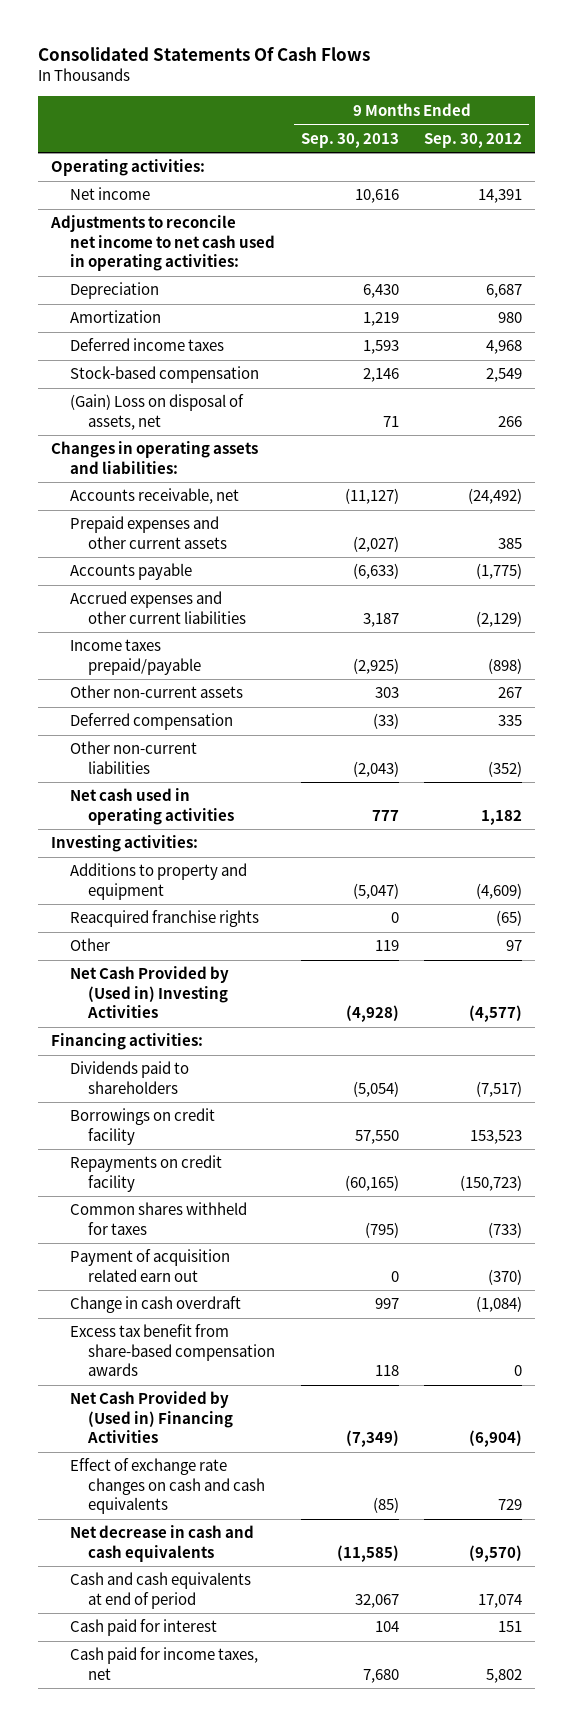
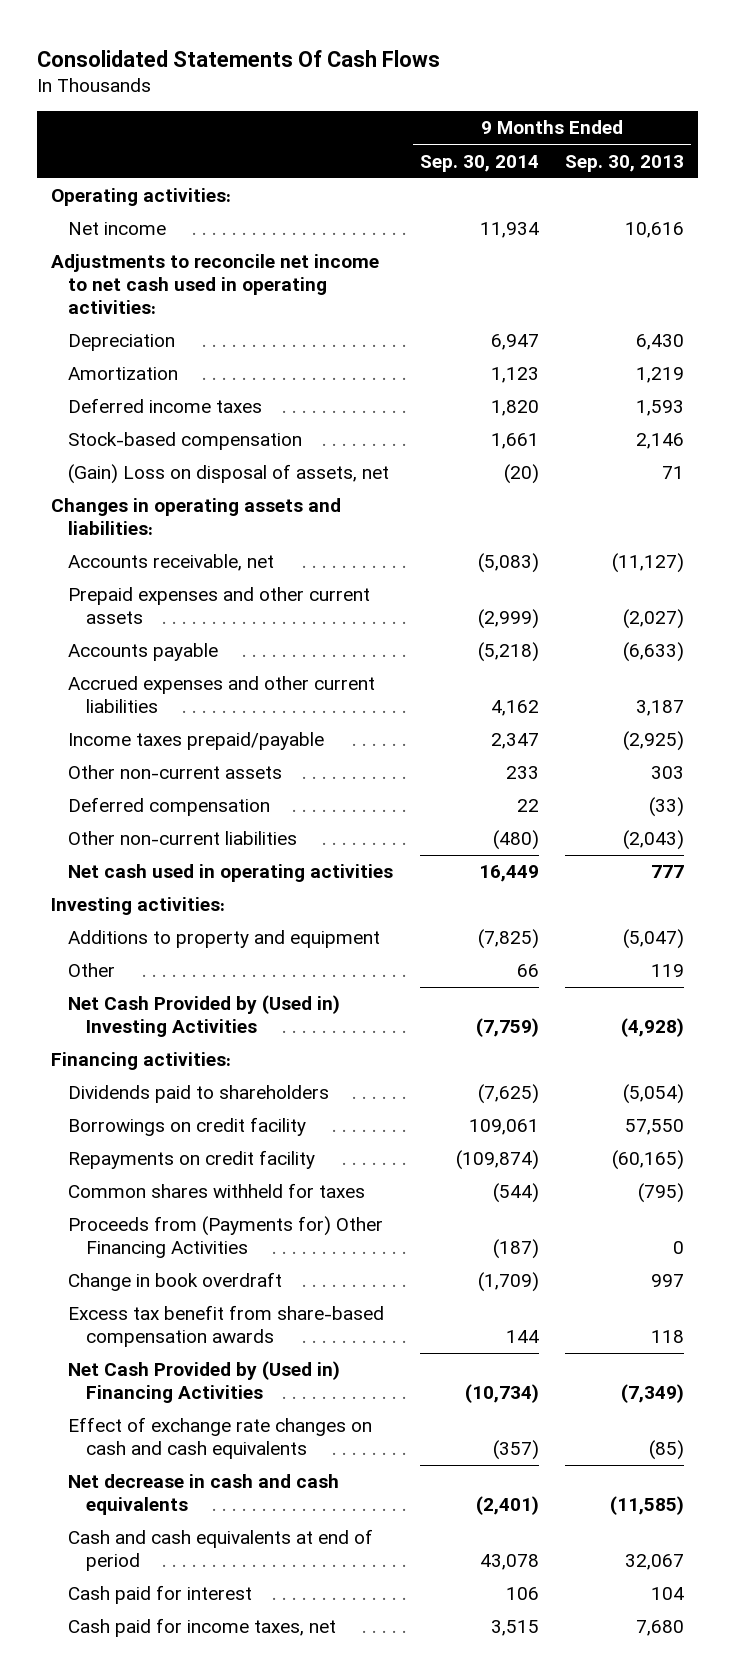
[424,132,523,148] Sep. 30, 2012 -> none
none -> [419,154,539,172] Sep. 30, 2014
[69,910,259,928] Reacquired franchise rights -> none
[69,1249,230,1282] Payment of acquisition related earn out -> [68,1216,384,1259] Proceeds from (Payments for) Other Financing Activities
[69,1296,241,1314] Change in cash overdraft -> [68,1272,283,1292] Change in book overdraft

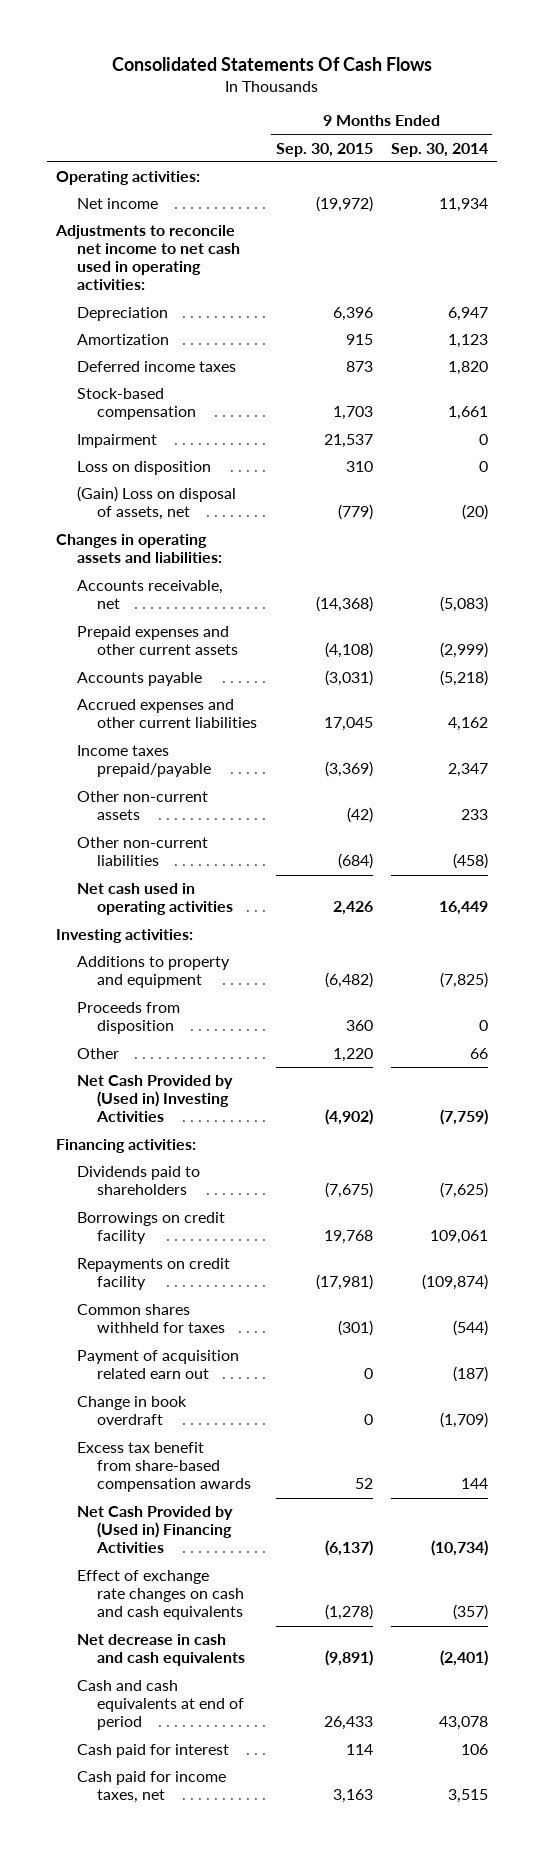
[565,154,685,172] Sep. 30, 2013 -> none
none -> [275,142,373,157] Sep. 30, 2015
none -> [76,434,157,449] Impairment
none -> [76,461,211,476] Loss on disposition
[68,797,271,817] Deferred compensation -> none
[492,830,539,851] (480) -> [452,853,488,870] (458)
none -> [76,1002,180,1035] Proceeds from disposition
[68,1216,384,1259] Proceeds from (Payments for) Other Financing Activities -> [76,1350,239,1380] Payment of acquisition related earn out

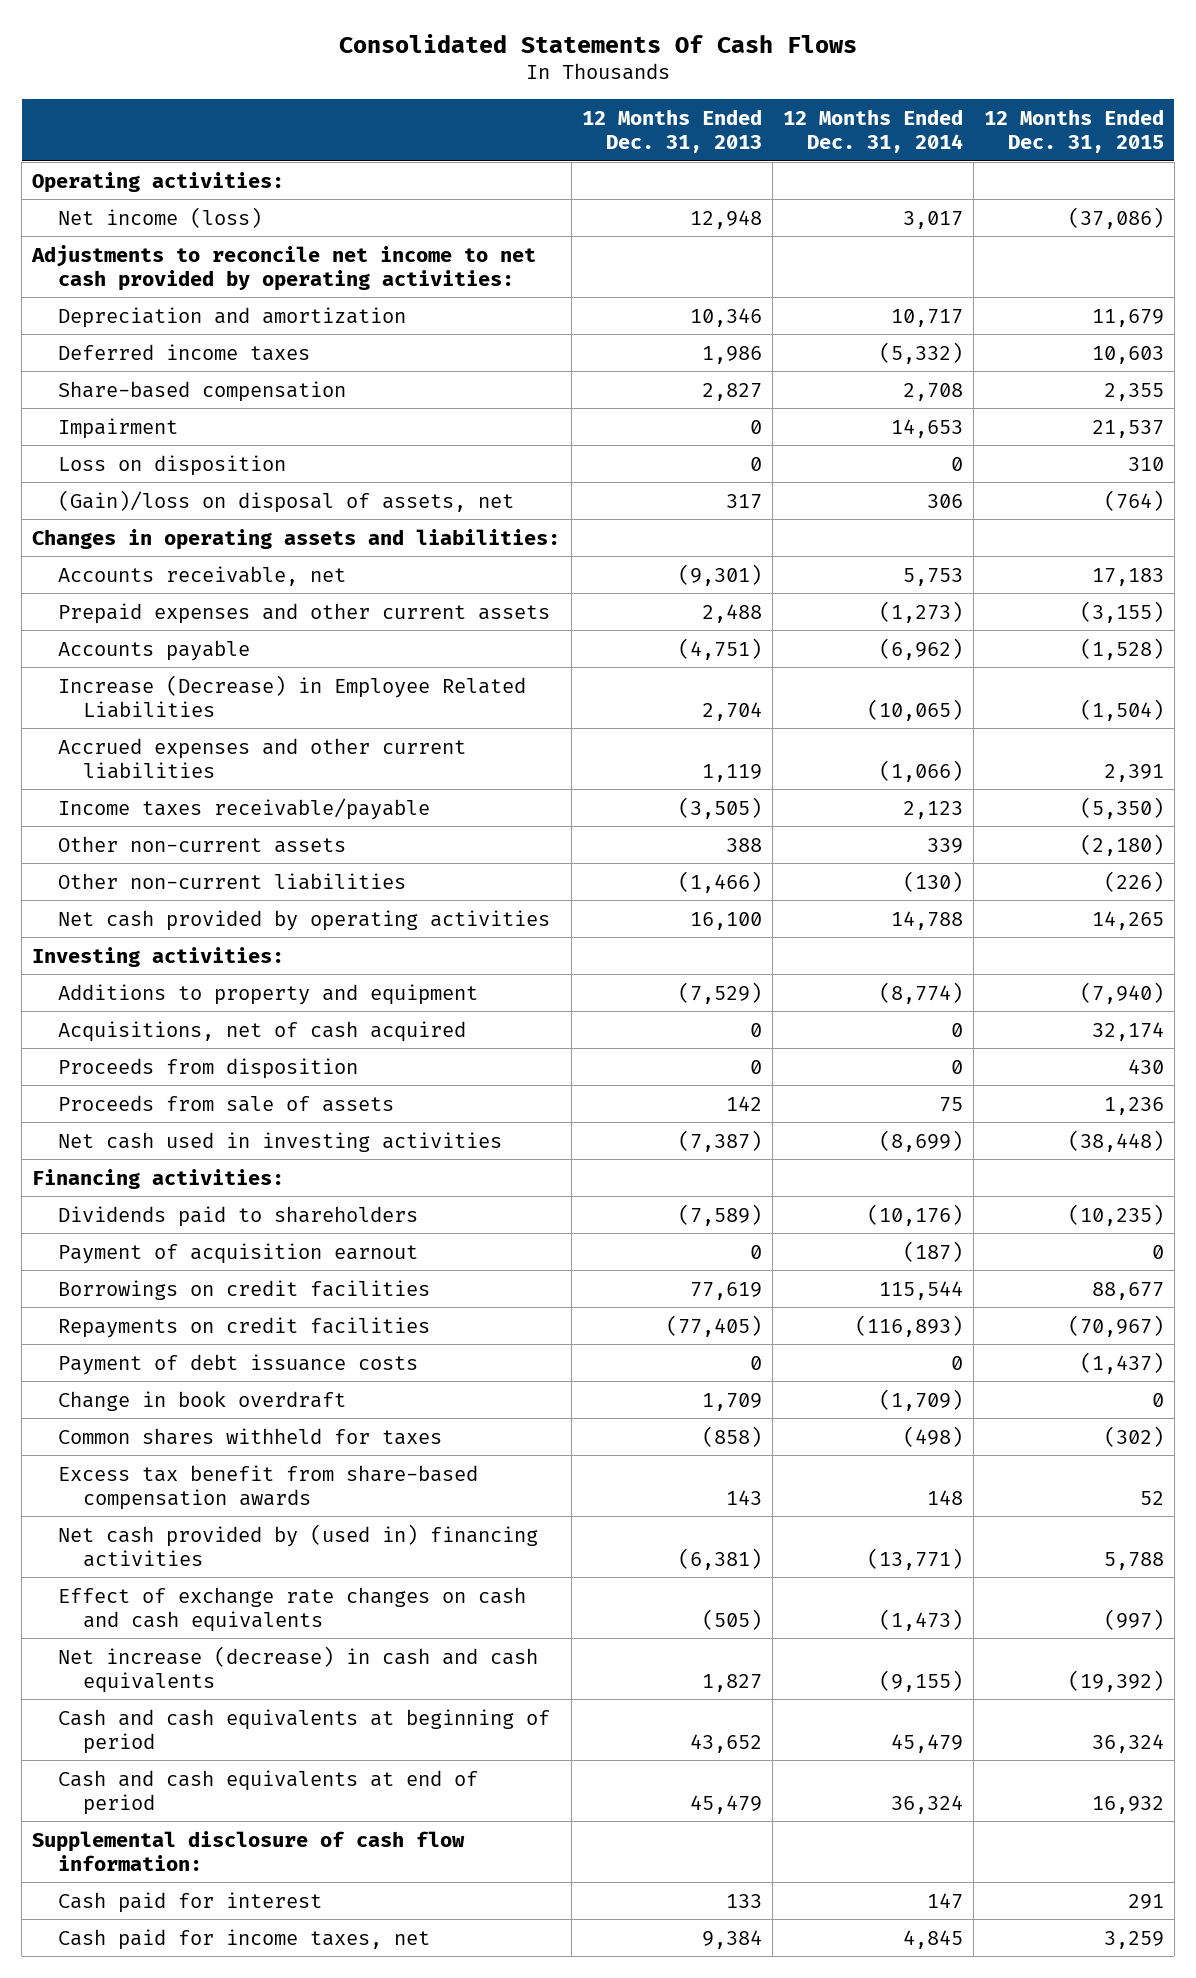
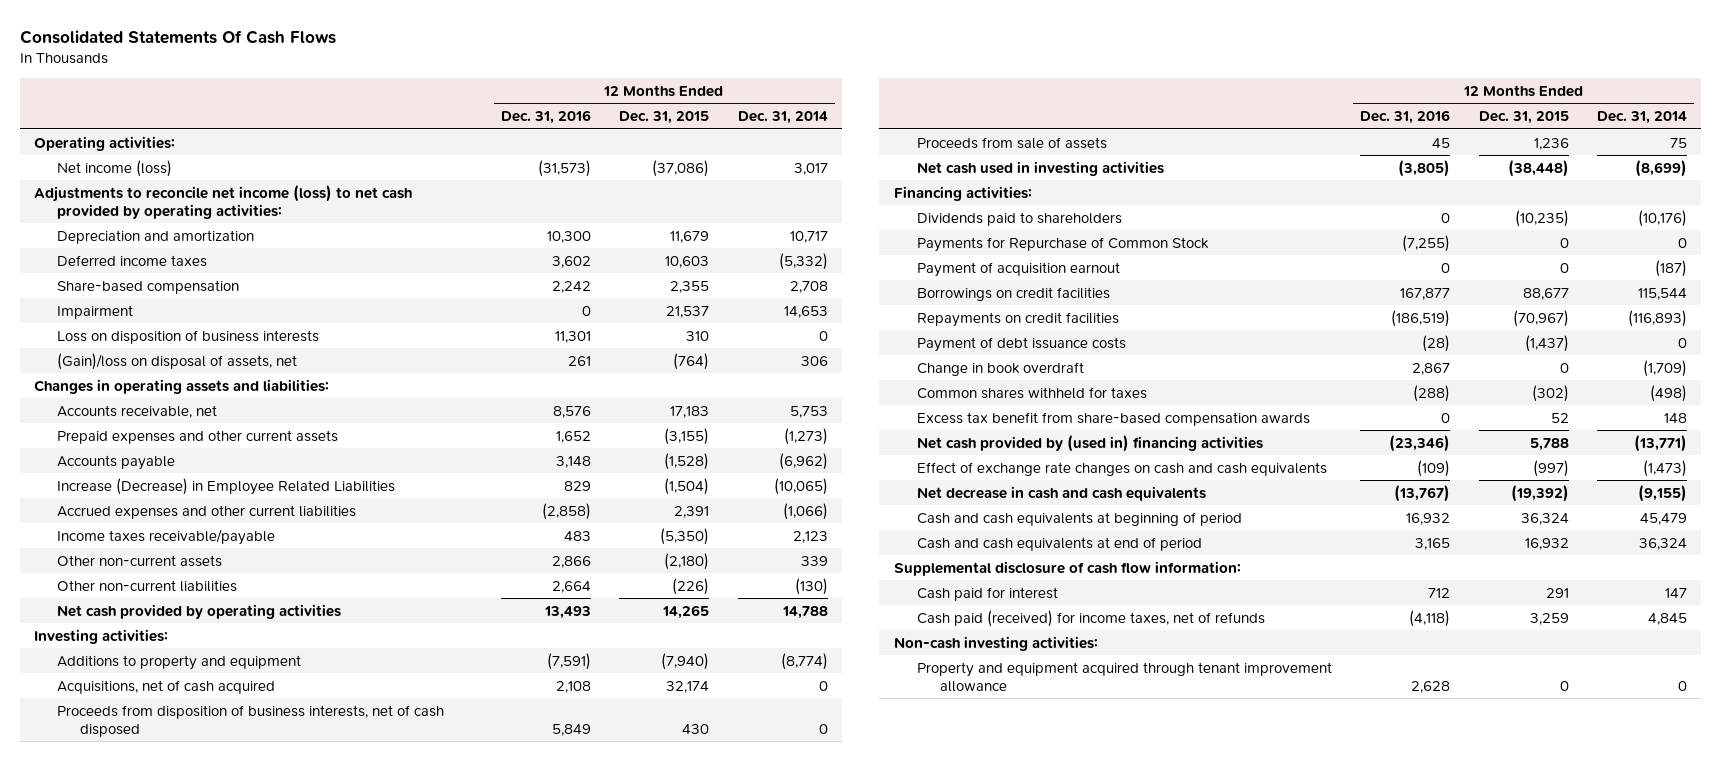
[581,108,762,153] 12 Months Ended Dec. 31, 2013 -> none
none -> [500,110,591,125] Dec. 31, 2016
[31,244,537,291] Adjustments to reconcile net income to net cash provided by operating activities: -> [34,184,413,219] Adjustments to reconcile net income (loss) to net cash provided by operating activities:
[57,454,286,476] Loss on disposition -> [57,329,320,344] Loss on disposition of business interests
[57,1057,358,1079] Proceeds from disposition -> [57,704,445,737] Proceeds from disposition of business interests, net of cash disposed
none -> [916,236,1209,252] Payments for Repurchase of Common Stock
[57,1645,538,1693] Net increase (decrease) in cash and cash equivalents -> [916,485,1206,501] Net decrease in cash and cash equivalents
[57,1928,430,1950] Cash paid for income taxes, net -> [916,609,1265,627] Cash paid (received) for income taxes, net of refunds
none -> [893,635,1098,651] Non-cash investing activities:
none -> [916,661,1332,692] Property and equipment acquired through tenant improvement allowance

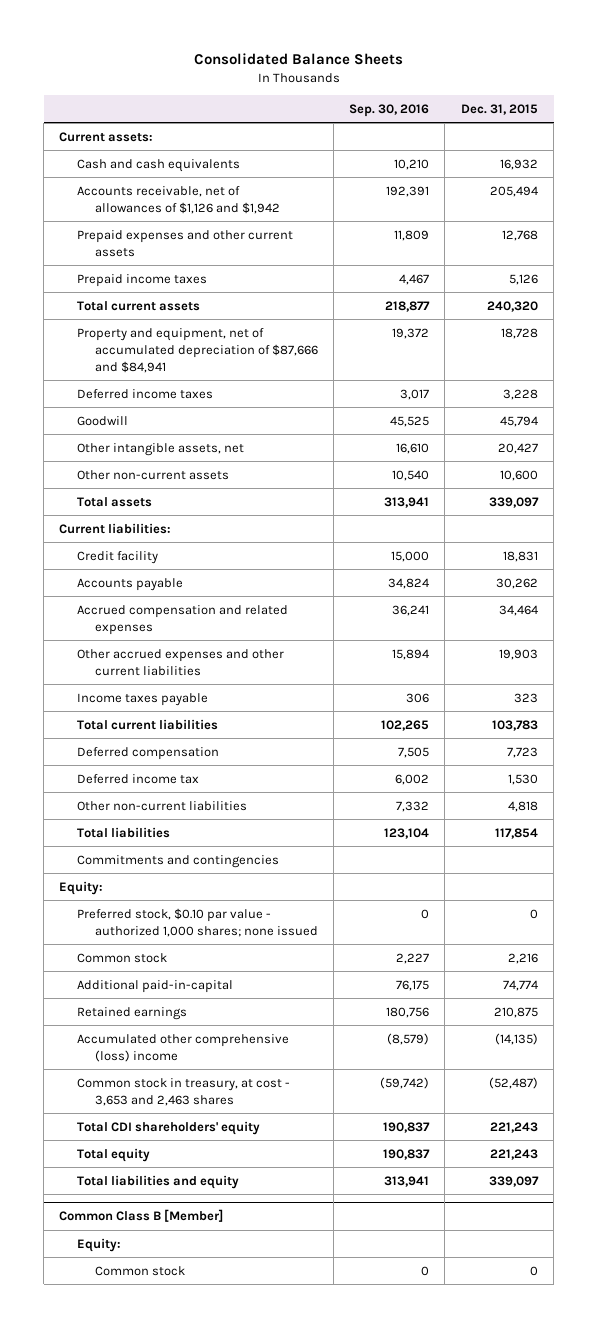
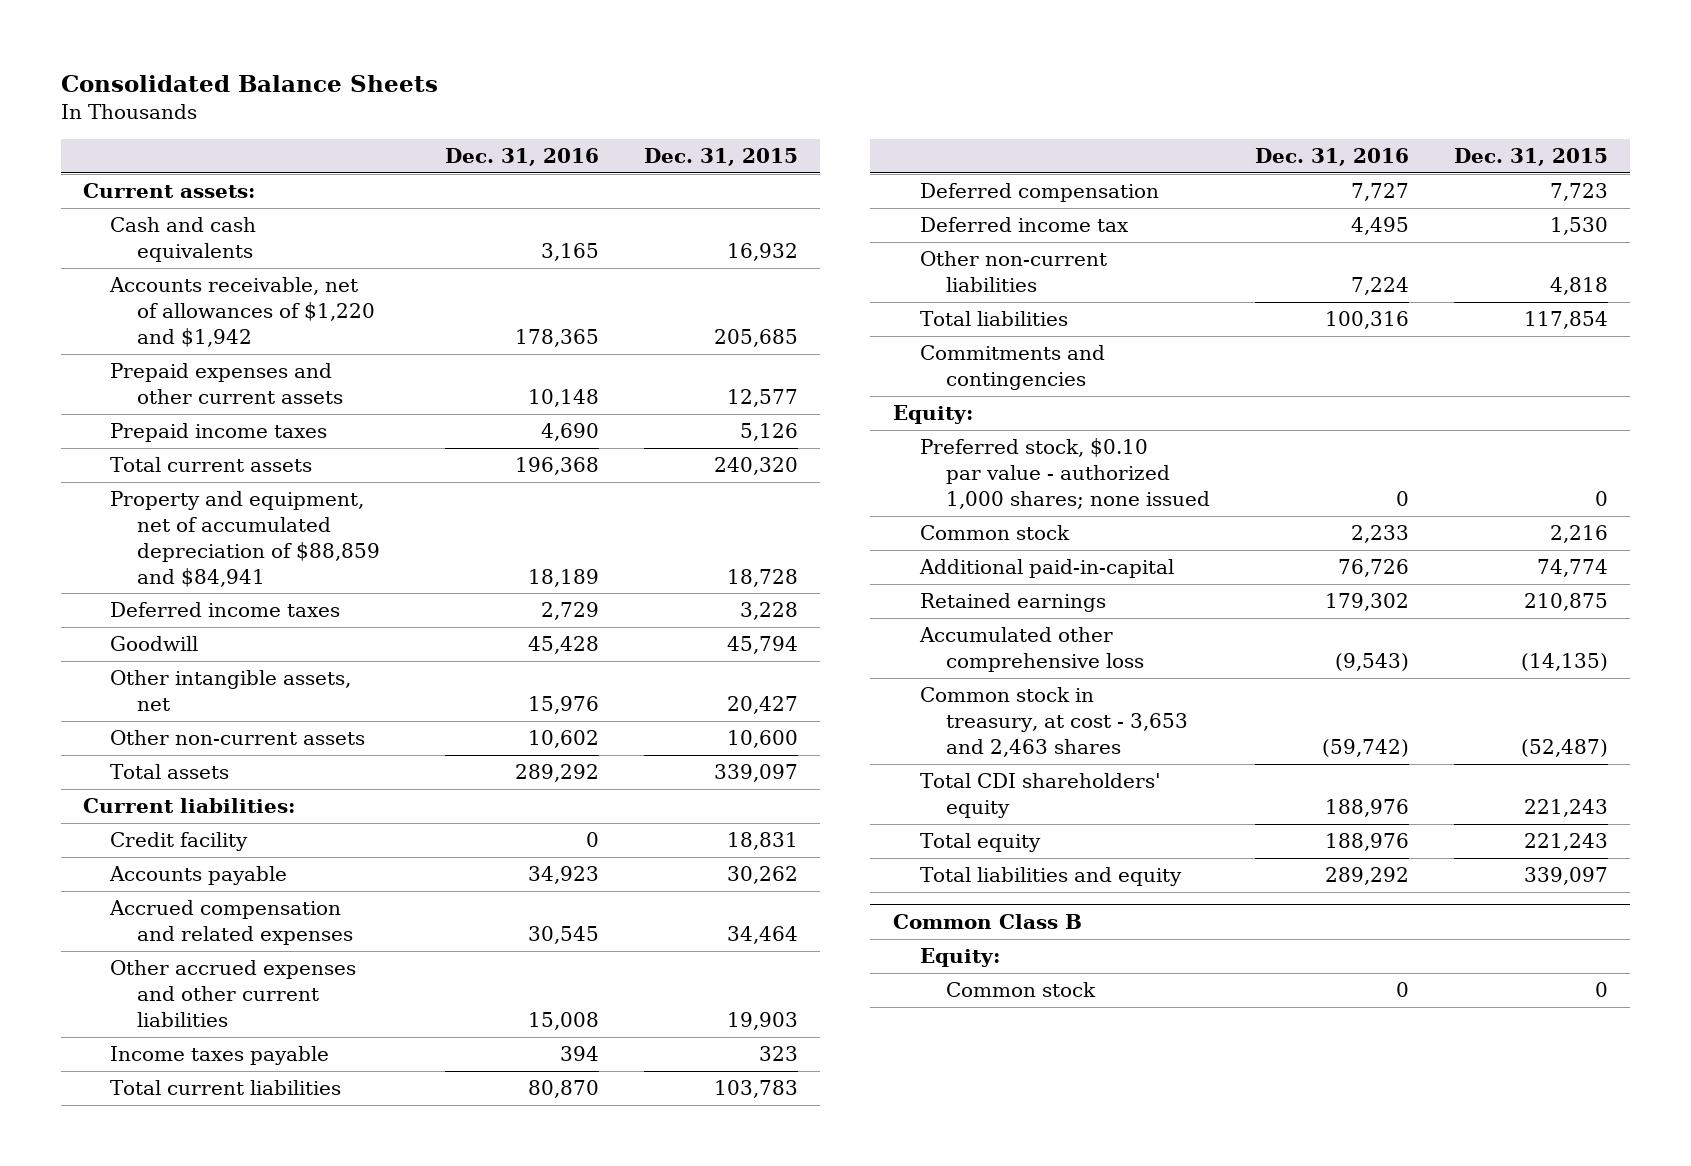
[349,103,430,117] Sep. 30, 2016 -> none
none -> [445,148,600,167] Dec. 31, 2016
[77,185,280,214] Accounts receivable, net of allowances of $1,126 and $1,942 -> [108,277,375,348] Accounts receivable, net of allowances of $1,220 and $1,942
[489,185,538,197] 205,494 -> [713,329,798,348] 205,685
[501,229,538,241] 12,768 -> [726,389,798,408] 12,577
[77,327,318,373] Property and equipment, net of accumulated depreciation of $87,666 and $84,941 -> [109,491,380,587] Property and equipment, net of accumulated depreciation of $88,859 and $84,941
[77,1033,290,1062] Accumulated other comprehensive (loss) income -> [918,627,1145,673] Accumulated other comprehensive loss
[59,1209,224,1223] Common Class B [Member] -> [892,914,1082,930] Common Class B

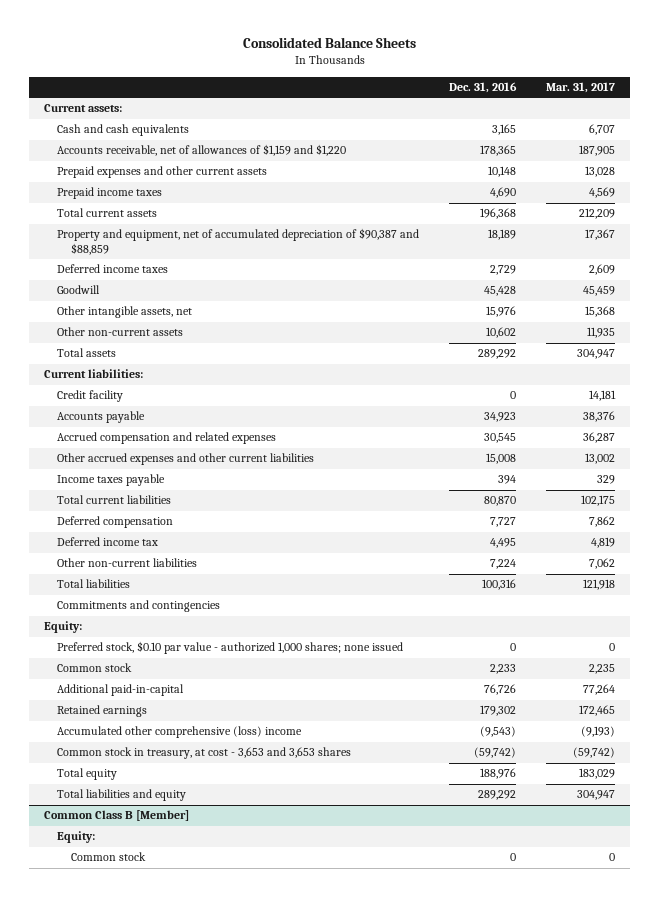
[643,148,798,167] Dec. 31, 2015 -> none
none -> [546,81,616,93] Mar. 31, 2017
[108,277,375,348] Accounts receivable, net of allowances of $1,220 and $1,942 -> [57,144,347,157] Accounts receivable, net of allowances of $1,159 and $1,220
[109,491,380,587] Property and equipment, net of accumulated depreciation of $88,859 and $84,941 -> [57,228,420,255] Property and equipment, net of accumulated depreciation of $90,387 and $88,859
[919,773,1161,819] Total CDI shareholders' equity -> none
[918,627,1145,673] Accumulated other comprehensive loss -> [57,726,303,739] Accumulated other comprehensive (loss) income
[919,687,1189,758] Common stock in treasury, at cost - 3,653 and 2,463 shares -> [57,747,352,760] Common stock in treasury, at cost - 3,653 and 3,653 shares
[892,914,1082,930] Common Class B -> [43,810,189,822] Common Class B [Member]

